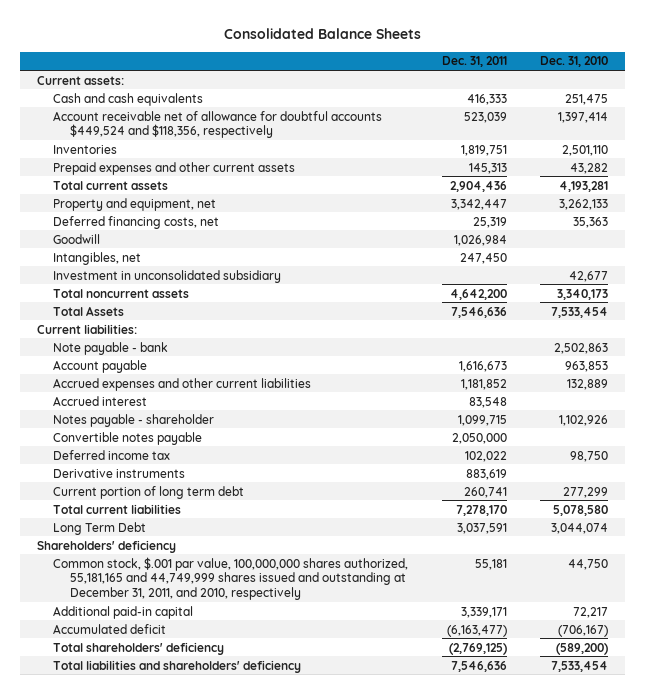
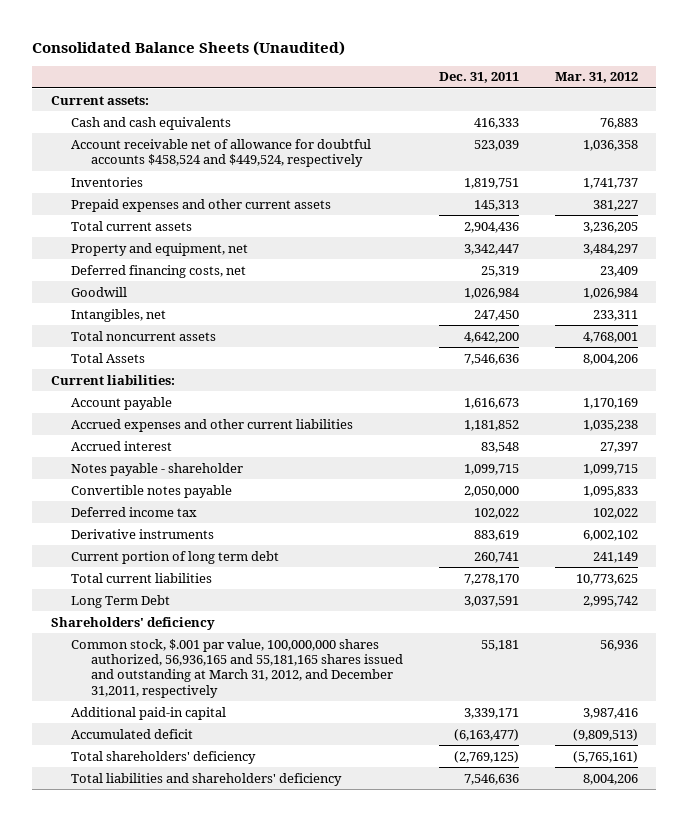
[223,28,421,40] Consolidated Balance Sheets -> [32,40,346,56] Consolidated Balance Sheets (Unaudited)
[540,56,609,68] Dec. 31, 2010 -> none
none -> [555,72,639,84] Mar. 31, 2012
[53,110,383,139] Account receivable net of allowance for doubtful accounts $449,524 and $118,356, respectively -> [70,138,371,168] Account receivable net of allowance for doubtful accounts $458,524 and $449,524, respectively
[53,269,282,283] Investment in unconsolidated subsidiary -> none
[53,341,169,355] Note payable - bank -> none
[53,556,409,600] Common stock, $.001 par value, 100,000,000 shares authorized, 55,181,165 and 44,749,999 shares issued and outstanding at December 31, 2011, and 2010, respectively -> [70,638,403,698] Common stock, $.001 par value, 100,000,000 shares authorized, 56,936,165 and 55,181,165 shares issued and outstanding at March 31, 2012, and December 31,2011, respectively

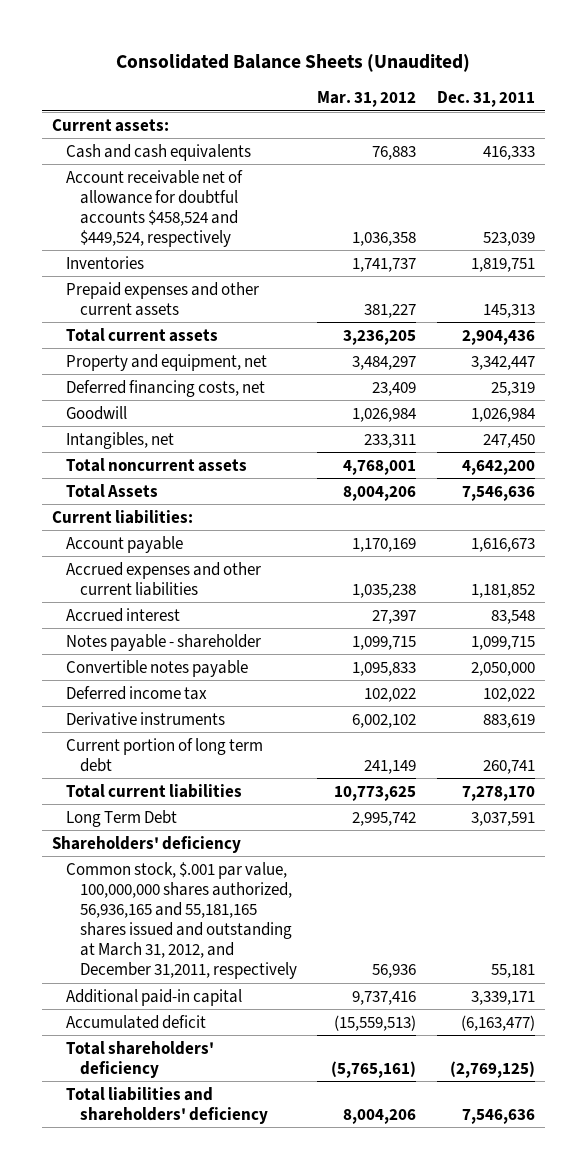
[583,707,639,719] 3,987,416 -> [352,990,417,1005] 9,737,416
[573,728,639,741] (9,809,513) -> [334,1014,417,1031] (15,559,513)

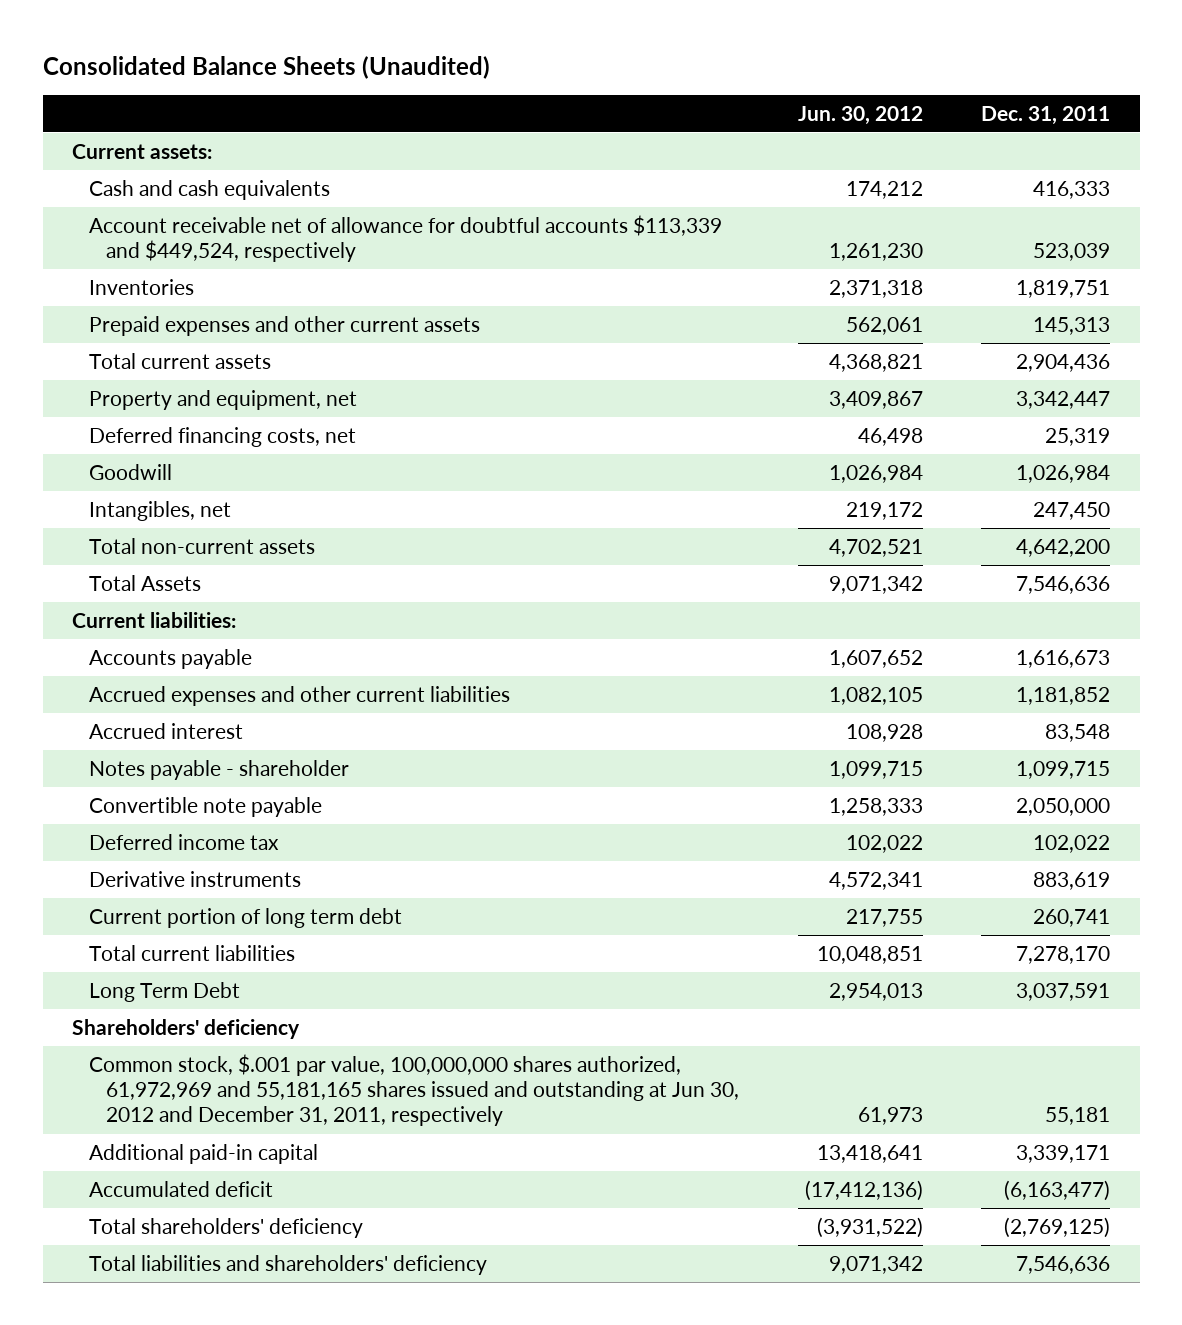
[317,91,417,108] Mar. 31, 2012 -> none
none -> [797,105,923,125] Jun. 30, 2012
[65,169,243,247] Account receivable net of allowance for doubtful accounts $458,524 and $449,524, respectively -> [89,214,723,263] Account receivable net of allowance for doubtful accounts $113,339 and $449,524, respectively
[65,457,247,472] Total noncurrent assets -> [89,537,316,554] Total non-current assets
[65,535,183,553] Account payable -> [89,648,253,669] Accounts payable
[65,659,248,677] Convertible notes payable -> [89,796,323,817] Convertible note payable
[65,861,297,980] Common stock, $.001 par value, 100,000,000 shares authorized, 56,936,165 and 55,181,165 shares issued and outstanding at March 31, 2012, and December 31,2011, respectively -> [89,1053,739,1127] Common stock, $.001 par value, 100,000,000 shares authorized, 61,972,969 and 55,181,165 shares issued and outstanding at Jun 30, 2012 and December 31, 2011, respectively

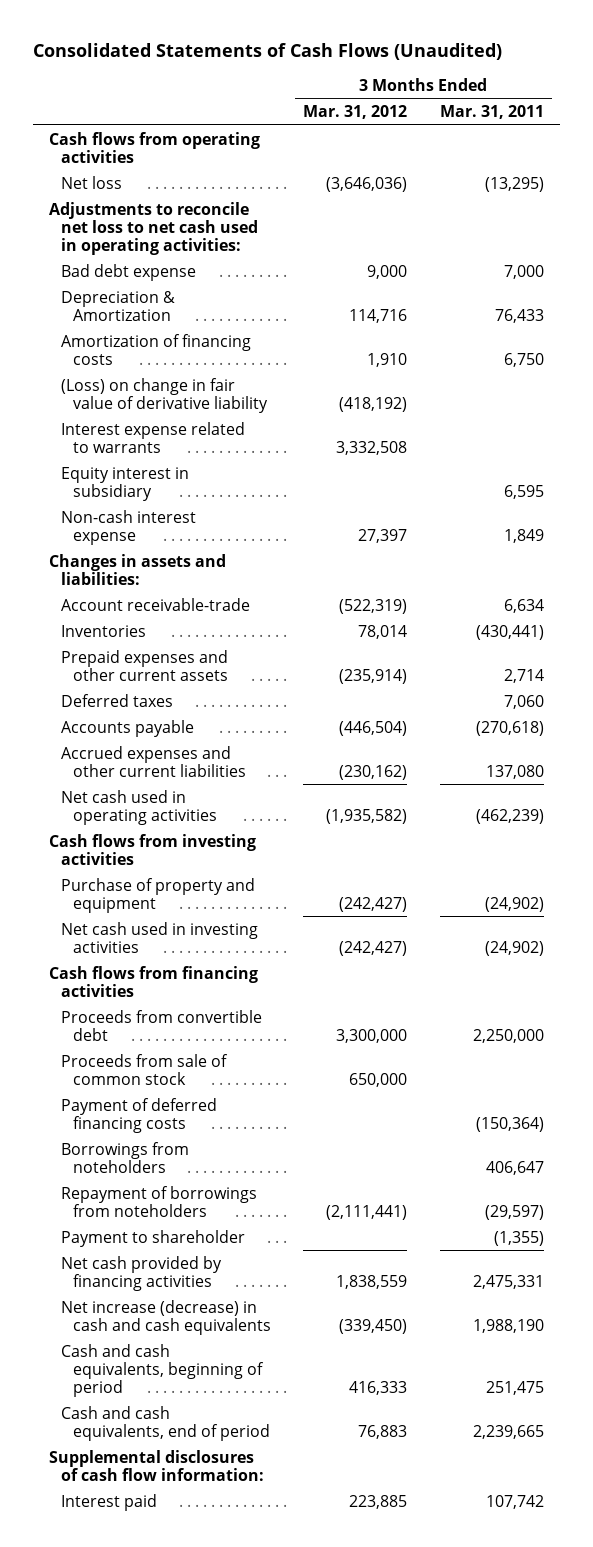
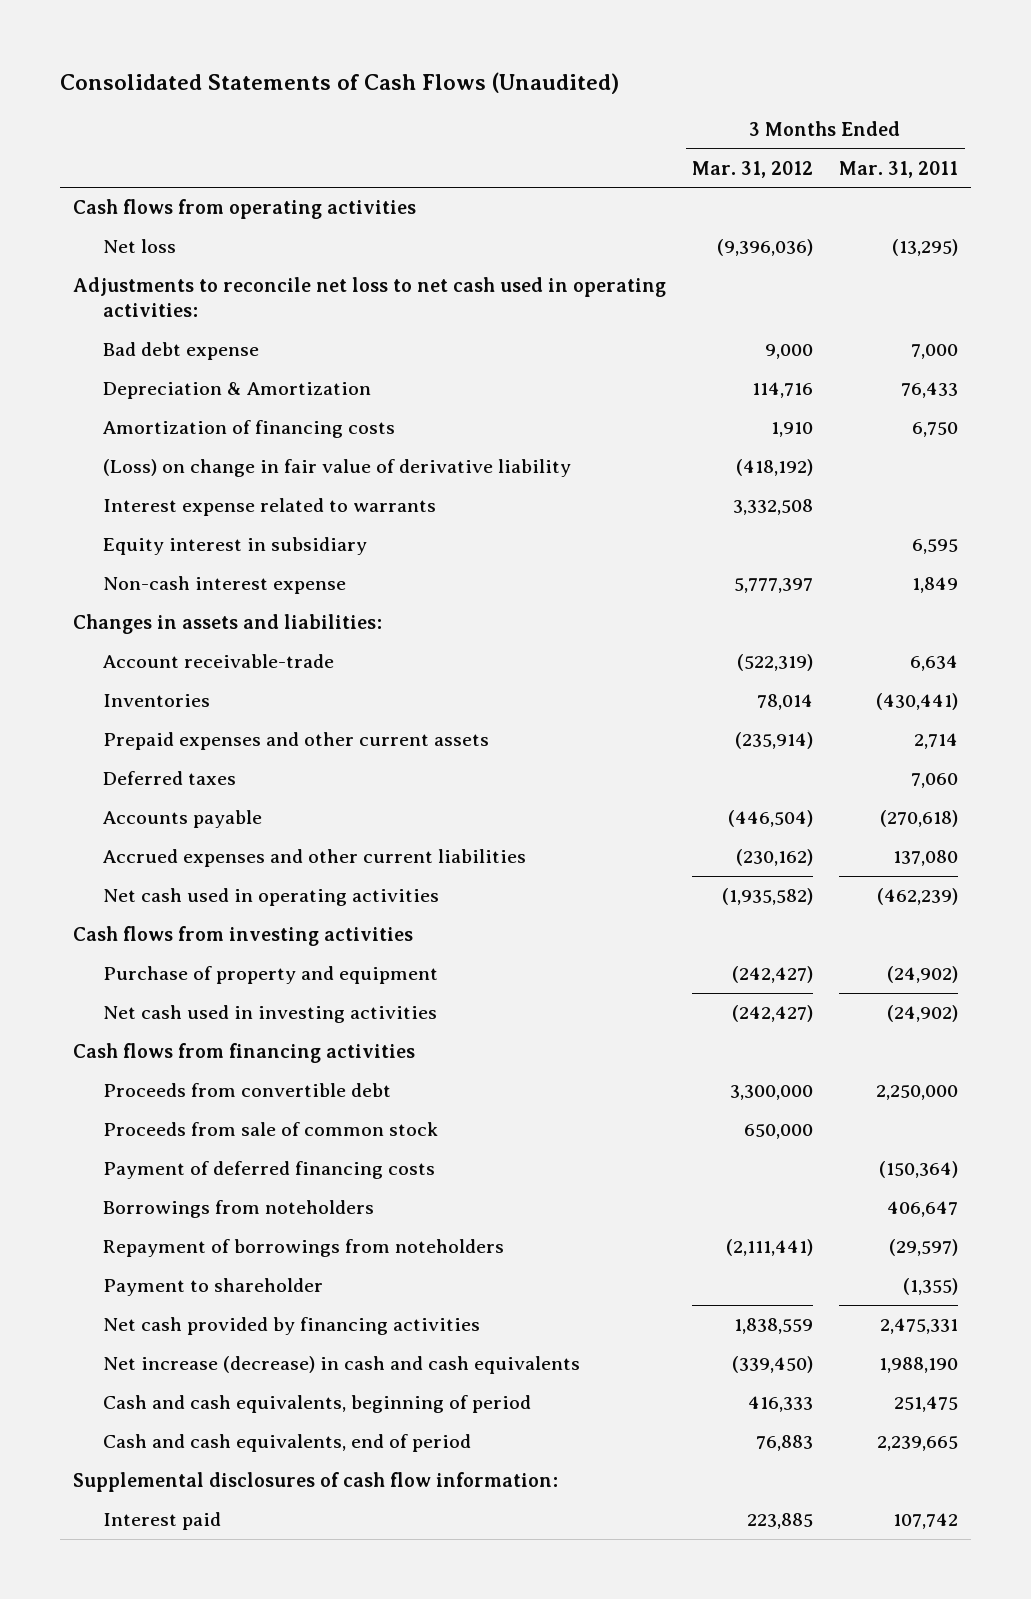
[326,176,408,192] (3,646,036) -> [717,239,814,257] (9,396,036)
[358,528,408,543] 27,397 -> [734,578,814,594] 5,777,397

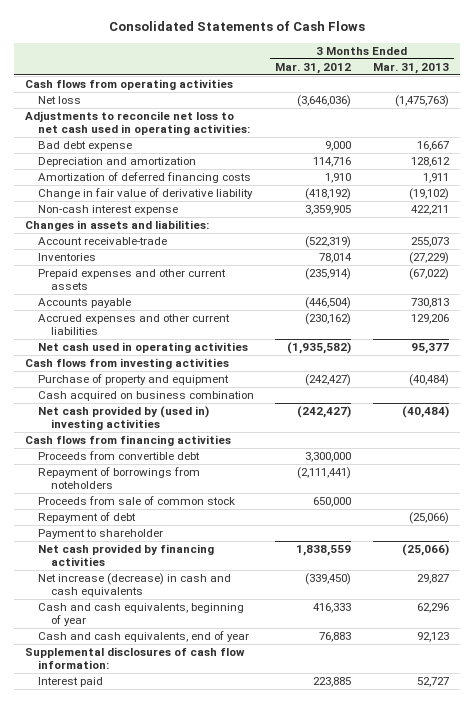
[59,72,619,95] Consolidated Statements of Cash Flows (Unaudited) -> [108,21,365,32] Consolidated Statements of Cash Flows
[839,160,959,178] Mar. 31, 2011 -> none
none -> [373,62,450,74] Mar. 31, 2013
[717,239,814,257] (9,396,036) -> [297,95,352,108] (3,646,036)
[103,498,437,517] Interest expense related to warrants -> none
[103,537,368,556] Equity interest in subsidiary -> none
[103,382,372,400] Depreciation & Amortization -> [37,157,196,168] Depreciation and amortization
[103,420,396,439] Amortization of financing costs -> [37,172,251,184] Amortization of deferred financing costs
[103,459,572,478] (Loss) on change in fair value of derivative liability -> [37,188,253,200] Change in fair value of derivative liability
[734,578,814,594] 5,777,397 -> [305,205,352,216] 3,359,905
[103,771,237,786] Deferred taxes -> none
none -> [37,391,254,402] Cash acquired on business combination
[103,1005,438,1024] Net cash used in investing activities -> [37,406,209,431] Net cash provided by (used in) investing activities
[103,1161,436,1180] Payment of deferred financing costs -> none
[103,1200,375,1219] Borrowings from noteholders -> none
[103,1122,439,1137] Proceeds from sale of common stock -> [37,496,235,506] Proceeds from sale of common stock
none -> [37,512,136,524] Repayment of debt
[103,1395,532,1414] Cash and cash equivalents, beginning of period -> [37,603,244,627] Cash and cash equivalents, beginning of year
[103,1434,472,1453] Cash and cash equivalents, end of period -> [37,631,249,643] Cash and cash equivalents, end of year

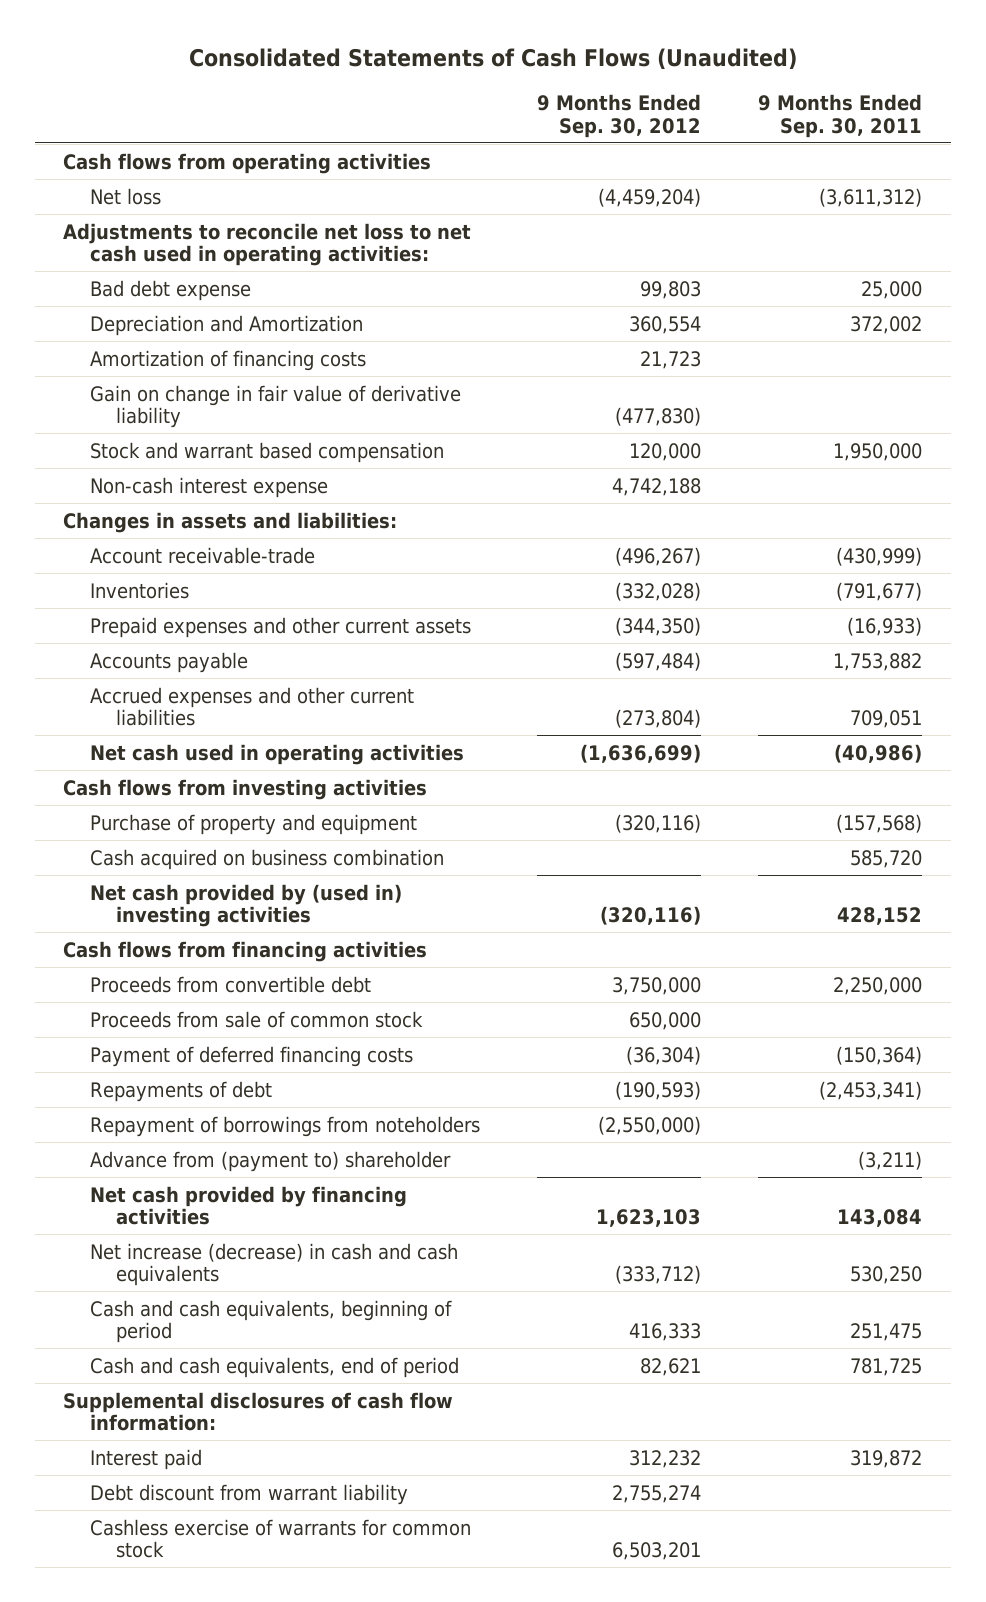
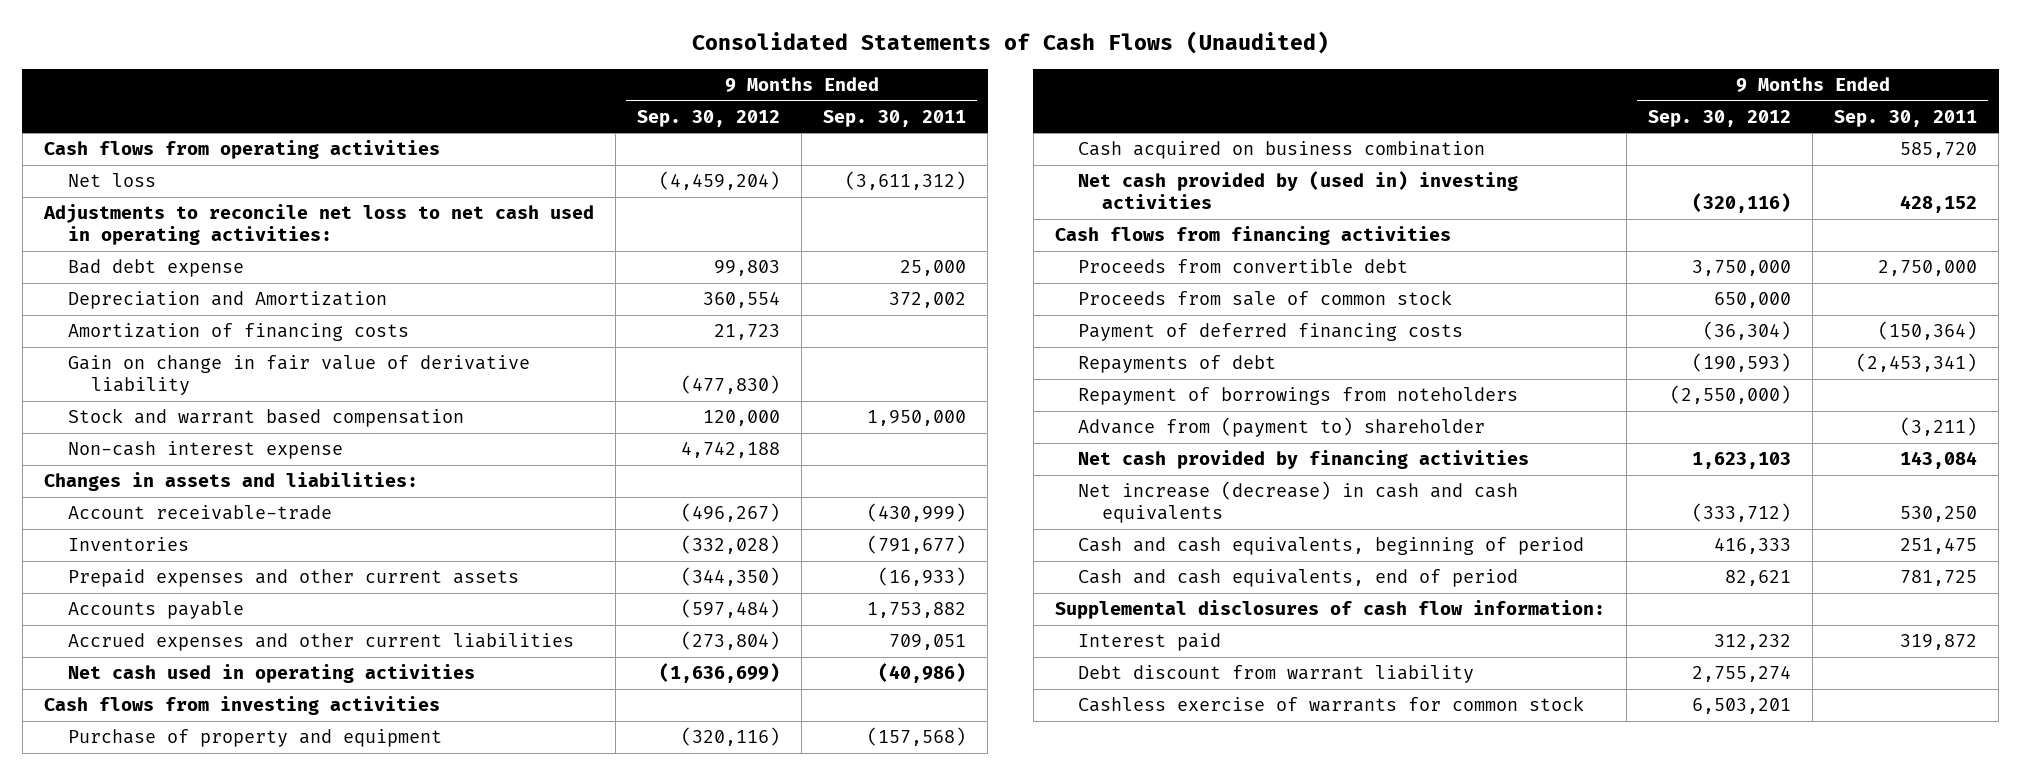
[833,976,923,995] 2,250,000 -> [1878,260,1978,277] 2,750,000

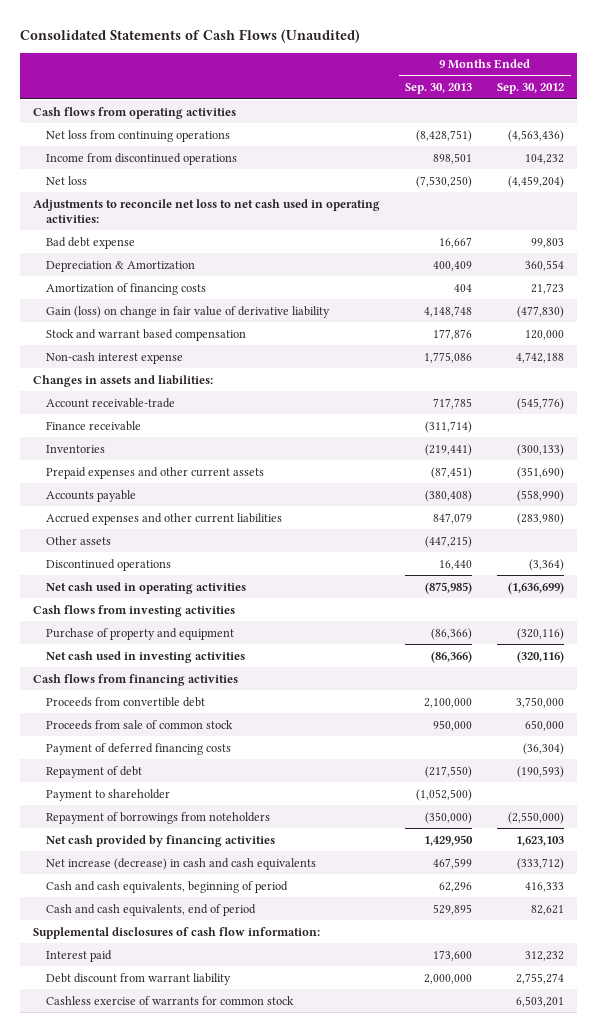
[823,109,967,127] Sep. 30, 2011 -> none
none -> [405,83,473,95] Sep. 30, 2013
none -> [46,129,231,142] Net loss from continuing operations
none -> [46,152,238,165] Income from discontinued operations
[67,291,387,310] Depreciation and Amortization -> [46,260,196,272] Depreciation & Amortization
[67,355,530,396] Gain on change in fair value of derivative liability -> [46,305,331,318] Gain (loss) on change in fair value of derivative liability
[681,503,781,523] (496,267) -> [517,397,565,410] (545,776)
none -> [46,420,142,431] Finance receivable
[681,535,781,555] (332,028) -> [517,443,565,456] (300,133)
[681,567,781,587] (344,350) -> [517,466,565,479] (351,690)
[681,599,781,619] (597,484) -> [517,489,565,502] (558,990)
[681,631,781,651] (273,804) -> [517,512,565,525] (283,980)
none -> [46,535,112,545] Other assets
none -> [46,558,172,571] Discontinued operations
[1078,141,1486,160] Cash acquired on business combination -> none
[1078,171,1519,210] Net cash provided by (used in) investing activities -> [46,650,246,663] Net cash used in investing activities
[1078,355,1277,374] Repayments of debt -> [46,765,143,778] Repayment of debt
none -> [46,788,171,801] Payment to shareholder
[1078,417,1486,438] Advance from (payment to) shareholder -> none

